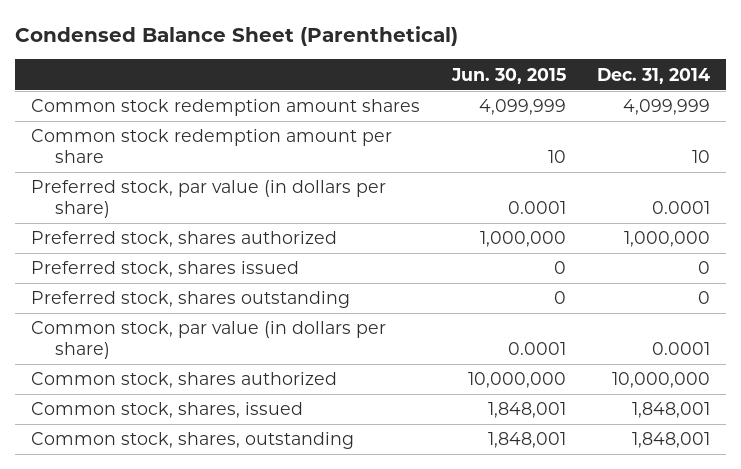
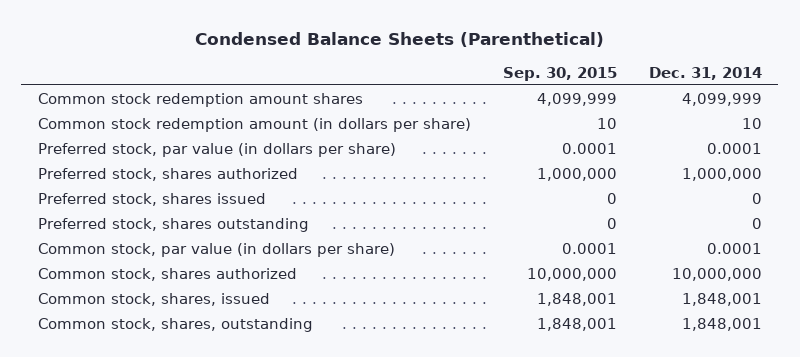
[14,25,458,46] Condensed Balance Sheet (Parenthetical) -> [194,31,604,47] Condensed Balance Sheets (Parenthetical)
[450,67,566,84] Jun. 30, 2015 -> none
none -> [502,66,617,81] Sep. 30, 2015
[30,129,392,163] Common stock redemption amount per share -> [37,118,471,133] Common stock redemption amount (in dollars per share)

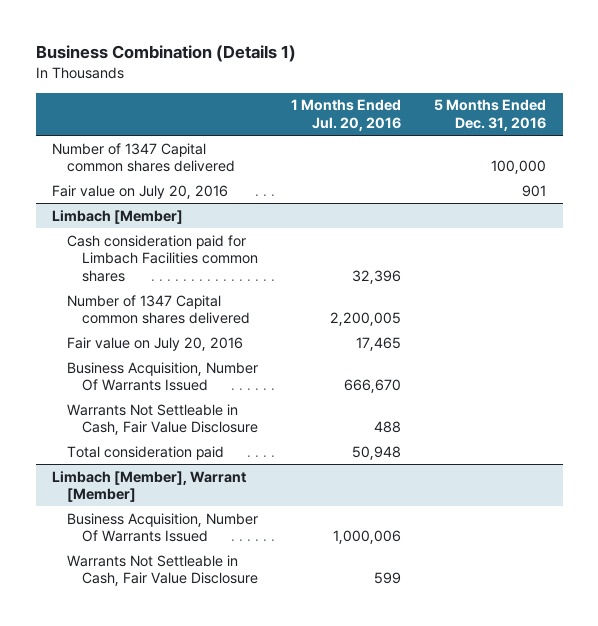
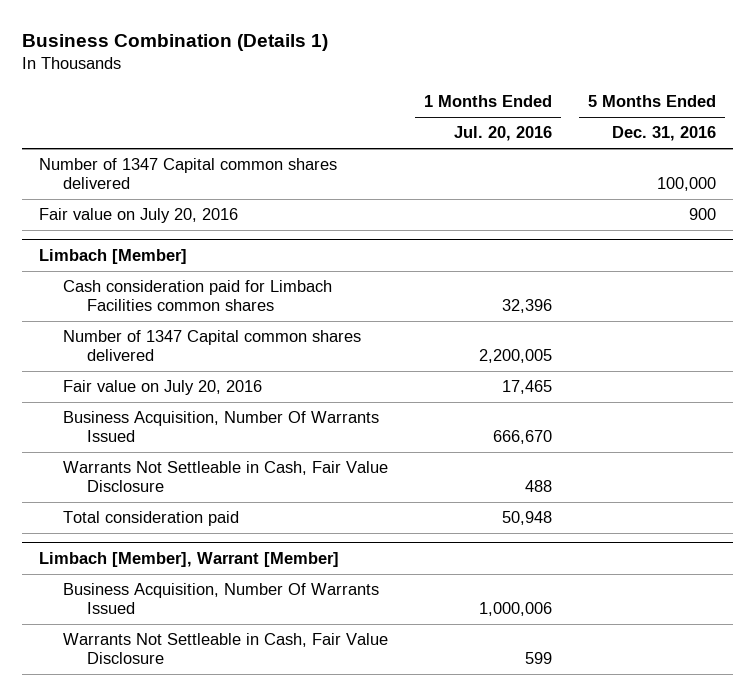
[522,184,547,197] 901 -> [688,208,716,221] 900

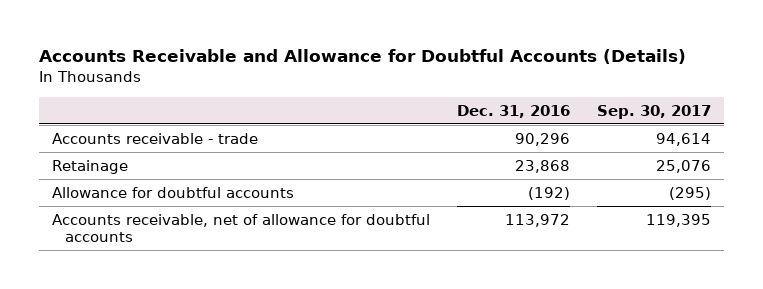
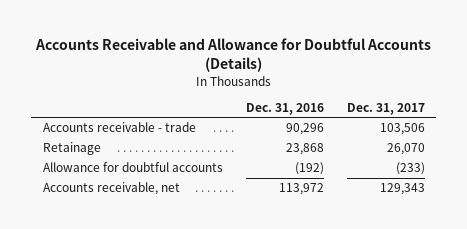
[596,104,711,119] Sep. 30, 2017 -> none
none -> [346,103,425,116] Dec. 31, 2017
[52,213,431,243] Accounts receivable, net of allowance for doubtful accounts -> [42,182,180,196] Accounts receivable, net

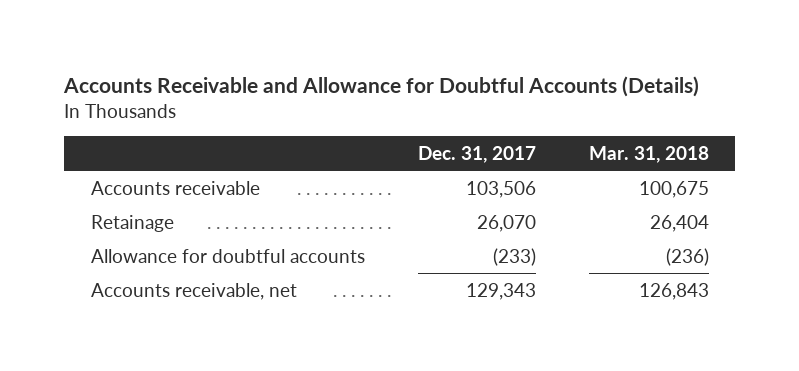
[245,103,324,116] Dec. 31, 2016 -> none
none -> [588,145,709,163] Mar. 31, 2018
[42,122,196,133] Accounts receivable - trade -> [90,180,260,195] Accounts receivable

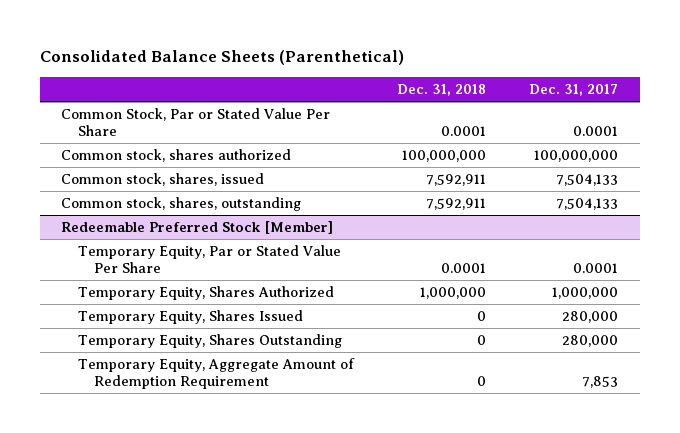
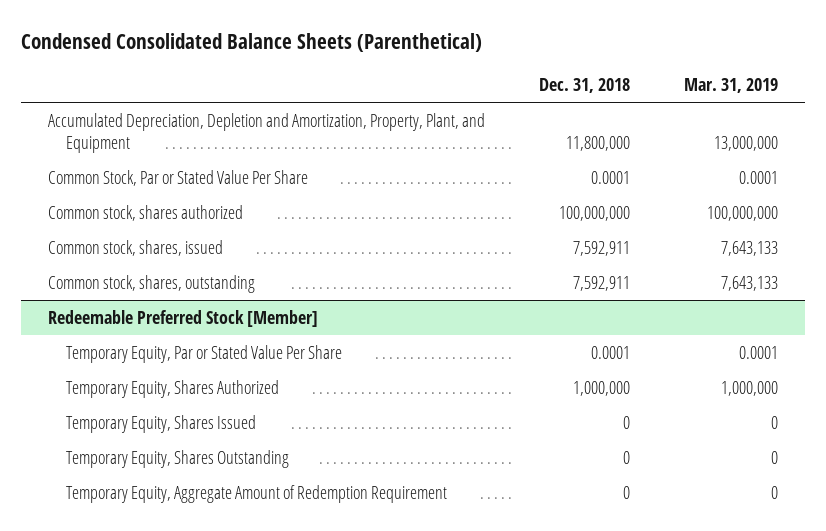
[39,50,404,66] Consolidated Balance Sheets (Parenthetical) -> [20,32,482,52] Condensed Consolidated Balance Sheets (Parenthetical)
[529,83,619,96] Dec. 31, 2017 -> none
none -> [683,77,778,93] Mar. 31, 2019
none -> [47,113,485,154] Accumulated Depreciation, Depletion and Amortization, Property, Plant, and Equipment

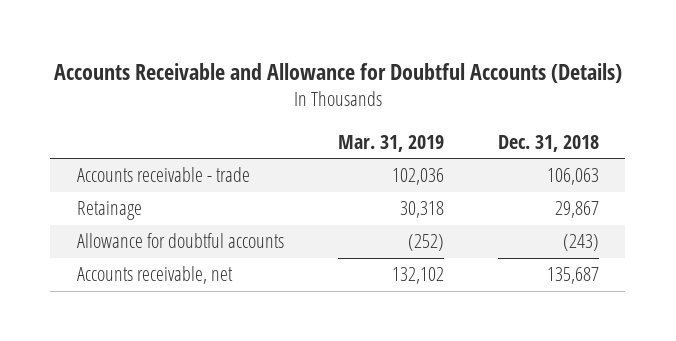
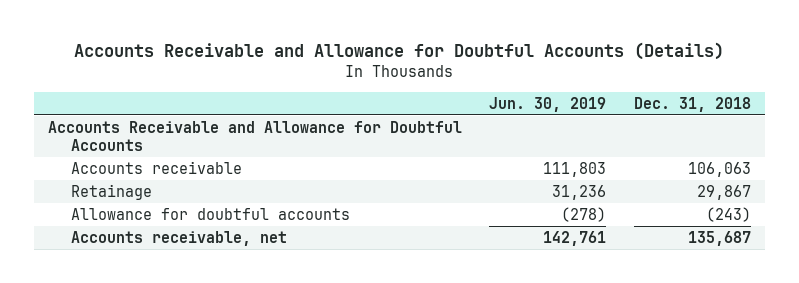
[337,134,444,152] Mar. 31, 2019 -> none
none -> [489,96,607,112] Jun. 30, 2019
none -> [47,120,462,151] Accounts Receivable and Allowance for Doubtful Accounts
[77,167,251,183] Accounts receivable - trade -> [70,160,242,174] Accounts receivable

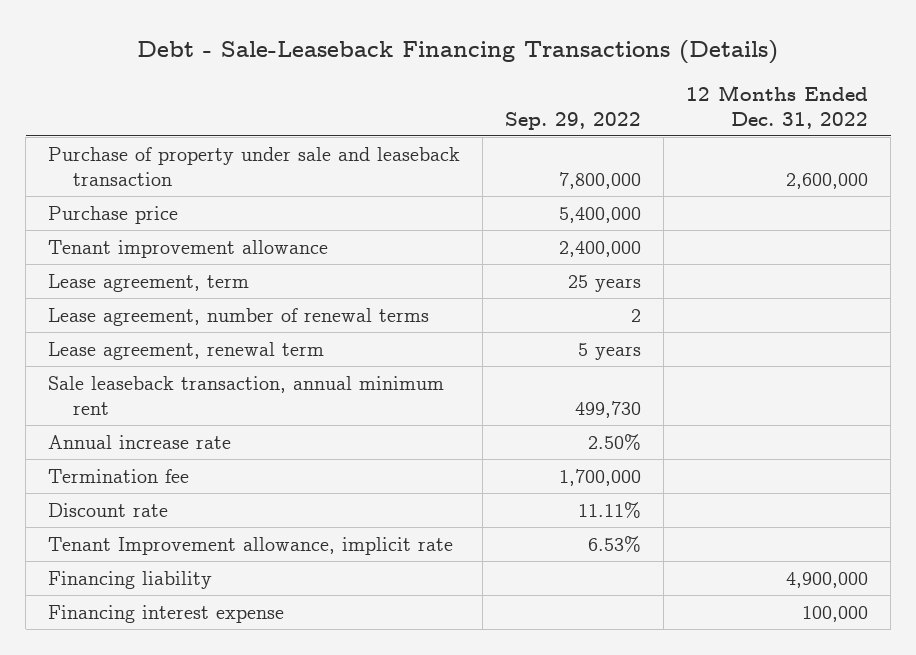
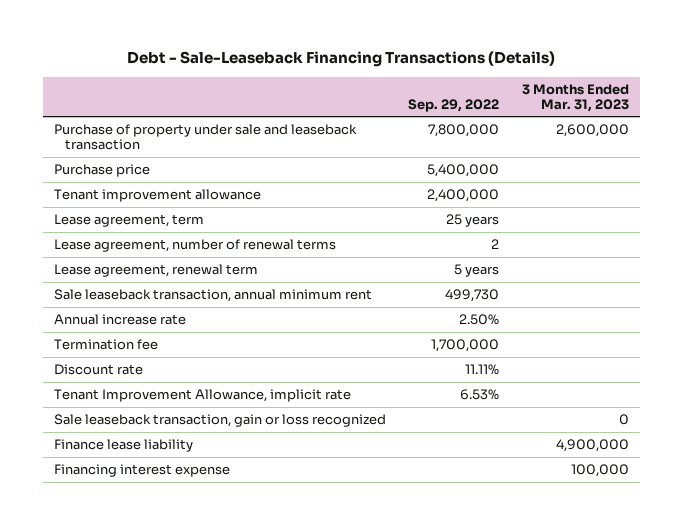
[686,84,869,129] 12 Months Ended Dec. 31, 2022 -> none
none -> [521,83,629,112] 3 Months Ended Mar. 31, 2023
[48,570,213,589] Financing liability -> none
[48,536,454,555] Tenant Improvement allowance, implicit rate -> [53,389,351,403] Tenant Improvement Allowance, implicit rate
none -> [53,414,386,428] Sale leaseback transaction, gain or loss recognized
none -> [53,439,193,453] Finance lease liability

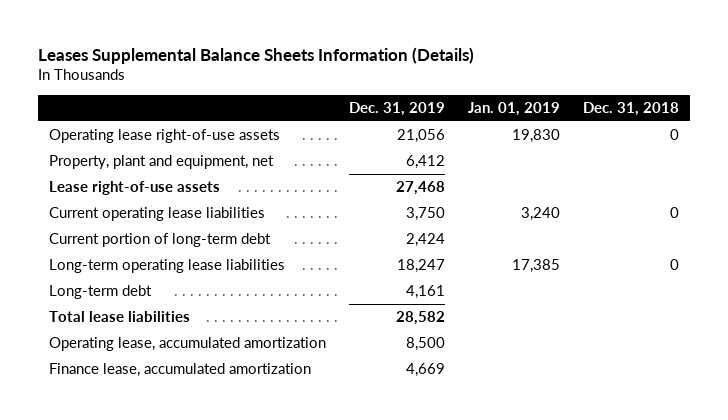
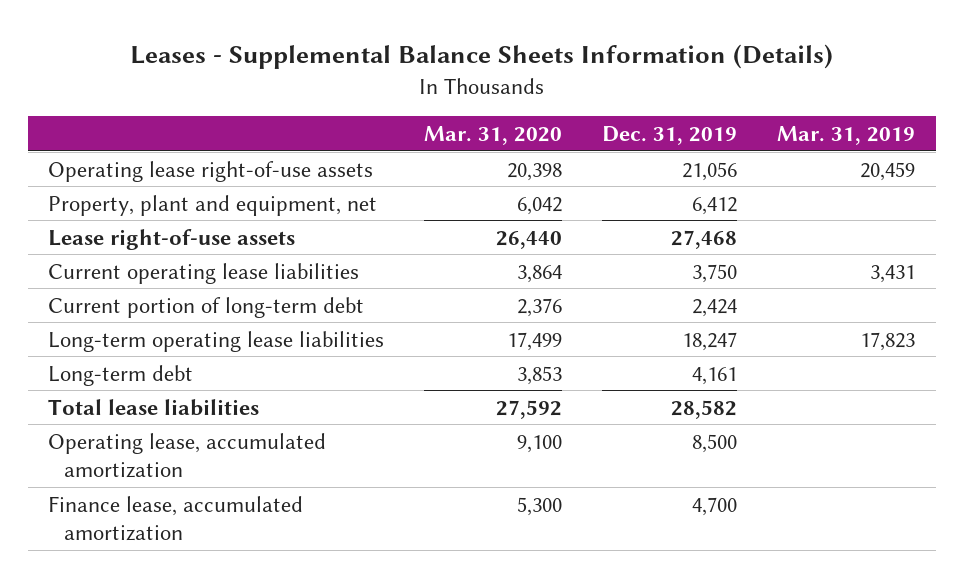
[37,46,474,64] Leases Supplemental Balance Sheets Information (Details) -> [129,44,833,70] Leases - Supplemental Balance Sheets Information (Details)
[467,102,560,117] Jan. 01, 2019 -> none
[582,102,679,117] Dec. 31, 2018 -> none
none -> [424,126,563,146] Mar. 31, 2020
none -> [777,126,916,146] Mar. 31, 2019
[406,363,446,378] 4,669 -> [692,496,738,516] 4,700

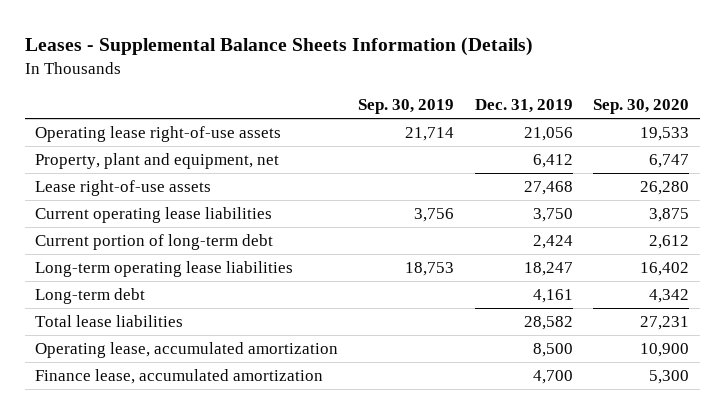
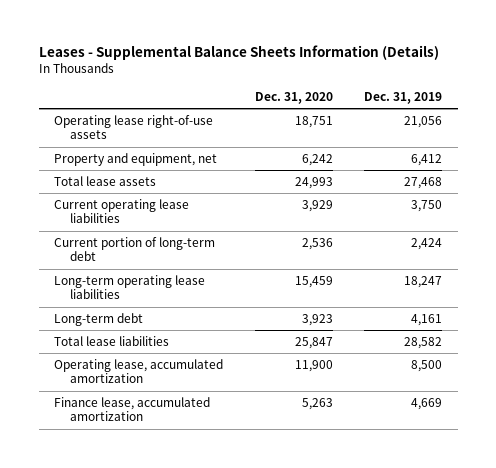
[358,99,455,115] Sep. 30, 2019 -> none
[593,99,690,115] Sep. 30, 2020 -> none
none -> [254,92,333,105] Dec. 31, 2020
[34,152,279,169] Property, plant and equipment, net -> [54,153,218,167] Property and equipment, net
[34,179,211,196] Lease right-of-use assets -> [54,176,157,187] Total lease assets
[532,369,573,384] 4,700 -> [411,398,443,411] 4,669

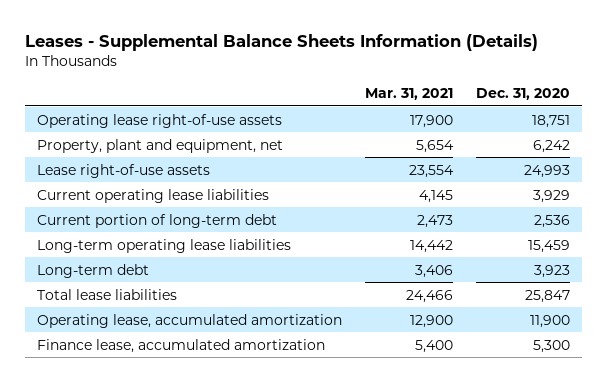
[364,92,443,105] Dec. 31, 2019 -> none
none -> [365,88,454,101] Mar. 31, 2021
[54,153,218,167] Property and equipment, net -> [36,138,283,153] Property, plant and equipment, net
[54,176,157,187] Total lease assets -> [36,163,210,178] Lease right-of-use assets
[301,398,333,411] 5,263 -> [533,339,571,353] 5,300

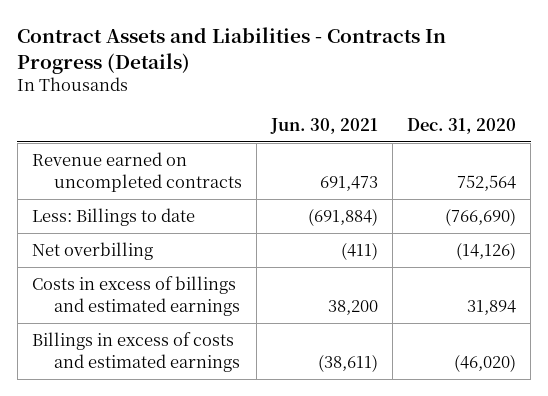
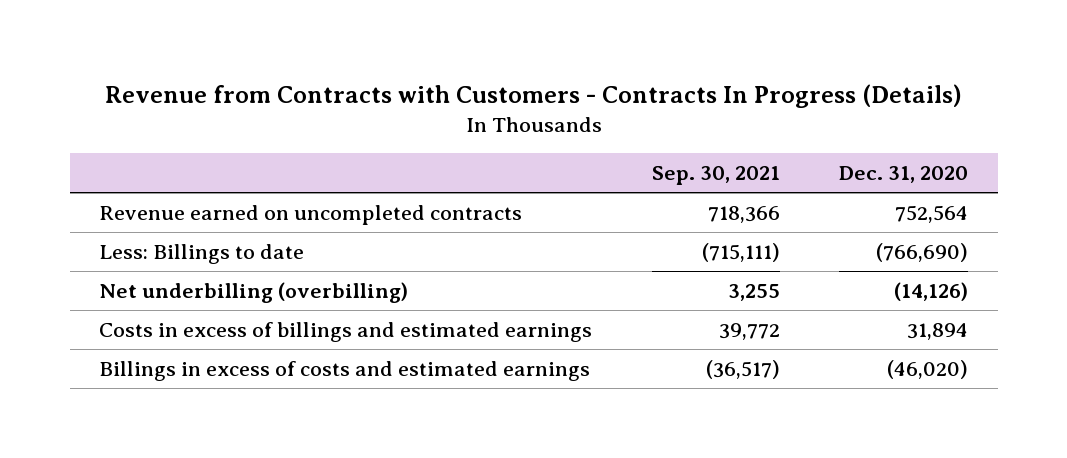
[17,26,447,74] Contract Assets and Liabilities - Contracts In Progress (Details) -> [104,83,962,108] Revenue from Contracts with Customers - Contracts In Progress (Details)
[270,117,379,134] Jun. 30, 2021 -> none
none -> [651,165,780,185] Sep. 30, 2021
[31,242,153,261] Net overbilling -> [99,282,409,304] Net underbilling (overbilling)

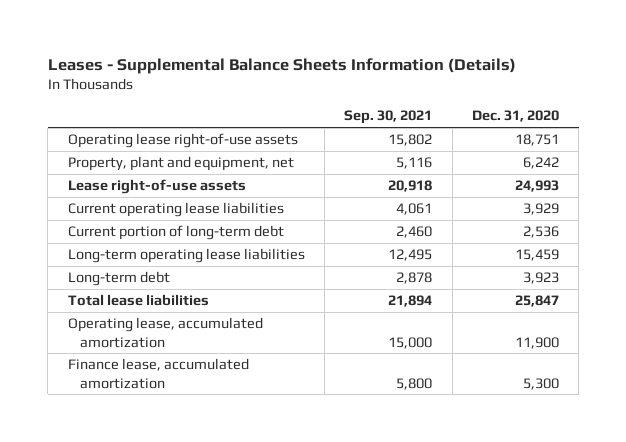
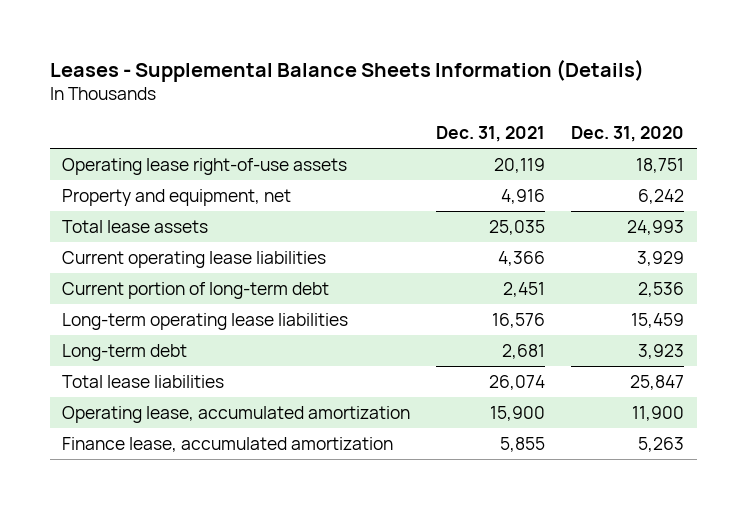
[344,110,433,125] Sep. 30, 2021 -> none
none -> [436,126,546,143] Dec. 31, 2021
[67,156,294,172] Property, plant and equipment, net -> [62,188,292,206] Property and equipment, net
[67,179,246,195] Lease right-of-use assets -> [62,219,209,233] Total lease assets
[522,377,559,390] 5,300 -> [638,436,685,452] 5,263

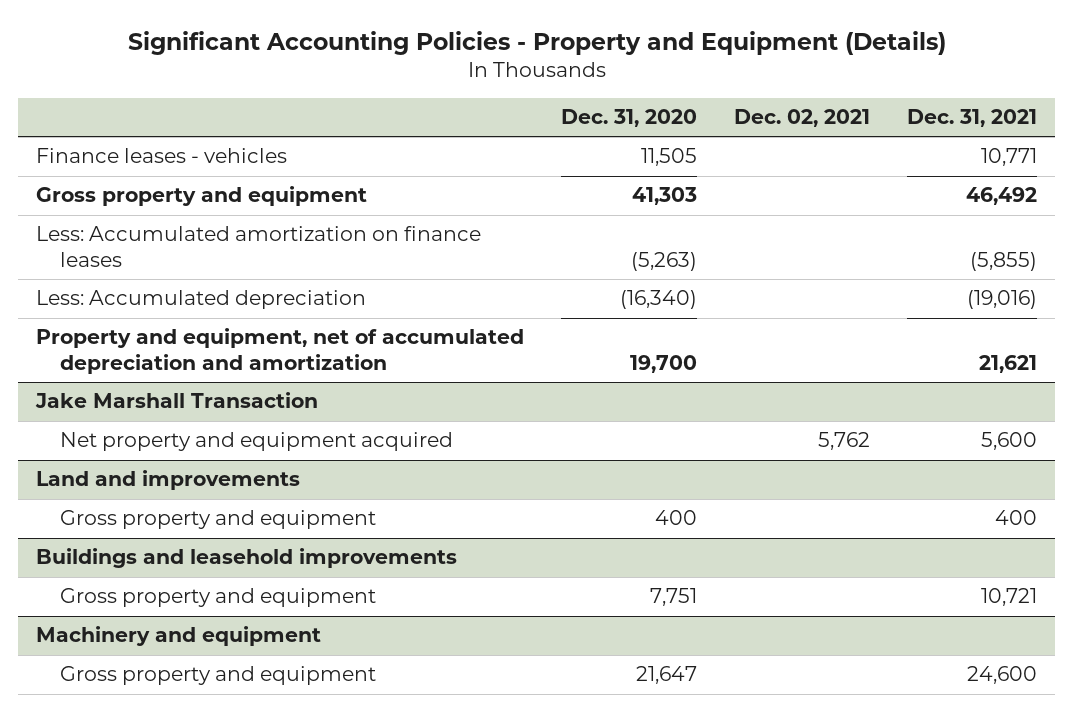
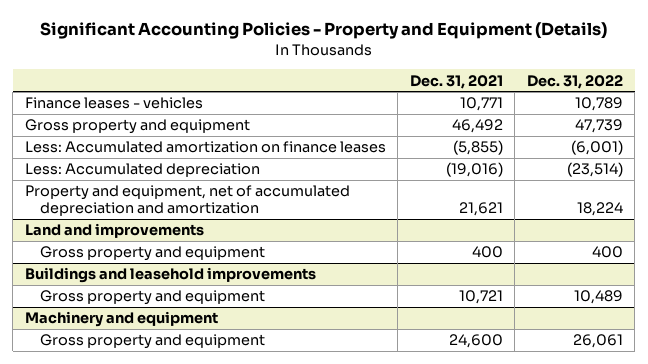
[561,108,698,127] Dec. 31, 2020 -> none
[733,108,870,127] Dec. 02, 2021 -> none
none -> [526,74,623,89] Dec. 31, 2022
[35,392,319,409] Jake Marshall Transaction -> none
[59,432,453,452] Net property and equipment acquired -> none

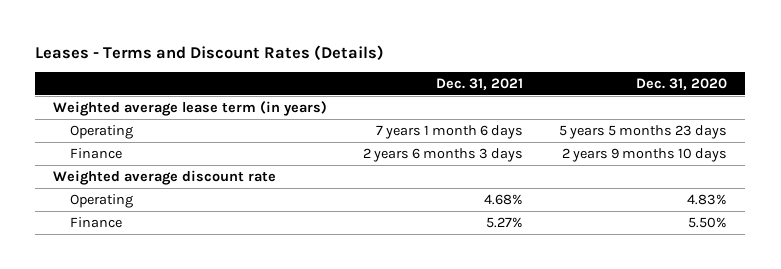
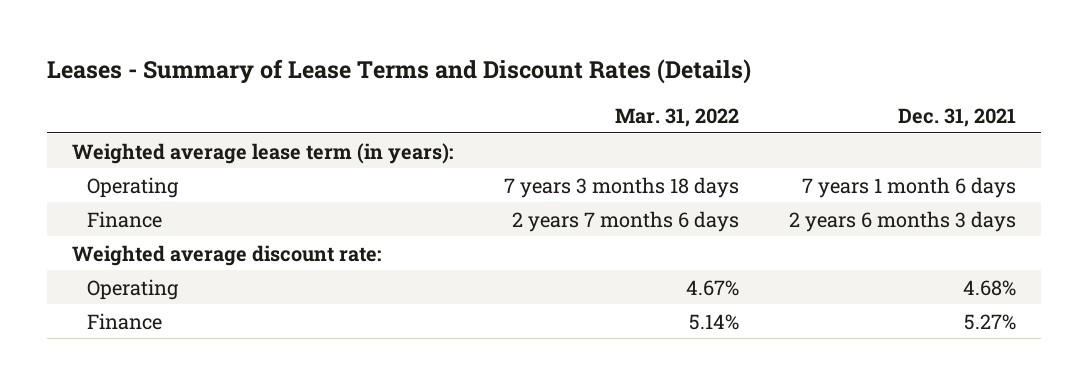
[35,44,385,60] Leases - Terms and Discount Rates (Details) -> [46,59,751,85] Leases - Summary of Lease Terms and Discount Rates (Details)
[636,77,728,90] Dec. 31, 2020 -> none
none -> [614,107,739,127] Mar. 31, 2022
[53,100,328,116] Weighted average lease term (in years) -> [72,142,454,164] Weighted average lease term (in years):
[53,169,277,185] Weighted average discount rate -> [72,244,382,266] Weighted average discount rate:

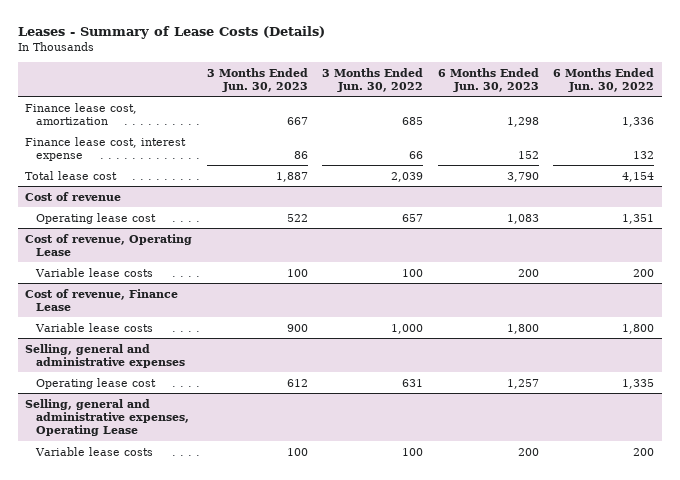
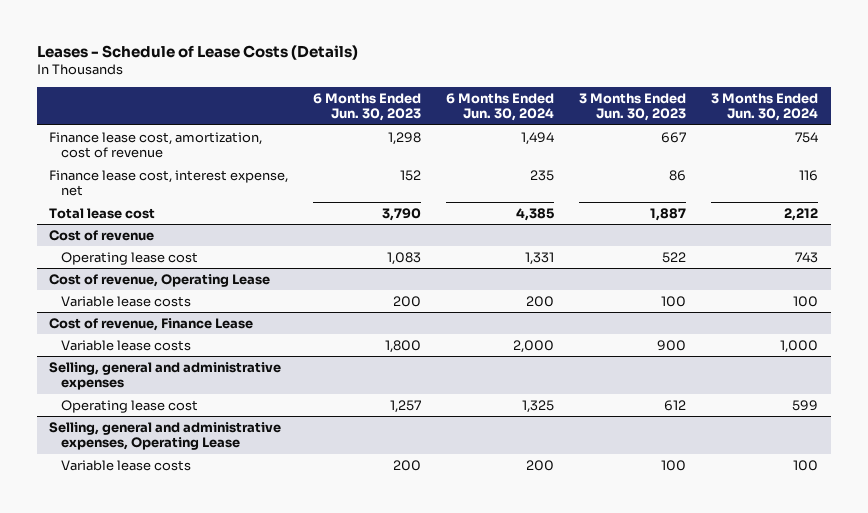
[18,25,326,39] Leases - Summary of Lease Costs (Details) -> [37,44,359,60] Leases - Schedule of Lease Costs (Details)
[322,67,424,92] 3 Months Ended Jun. 30, 2022 -> none
[553,67,655,92] 6 Months Ended Jun. 30, 2022 -> none
none -> [446,93,555,122] 6 Months Ended Jun. 30, 2024
none -> [711,93,819,122] 3 Months Ended Jun. 30, 2024
[25,102,138,125] Finance lease cost, amortization -> [49,131,263,159] Finance lease cost, amortization, cost of revenue
[25,136,187,161] Finance lease cost, interest expense -> [49,169,289,197] Finance lease cost, interest expense, net

